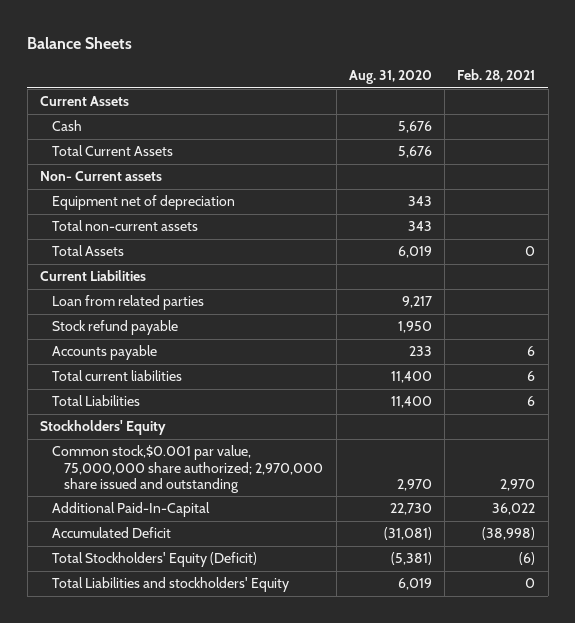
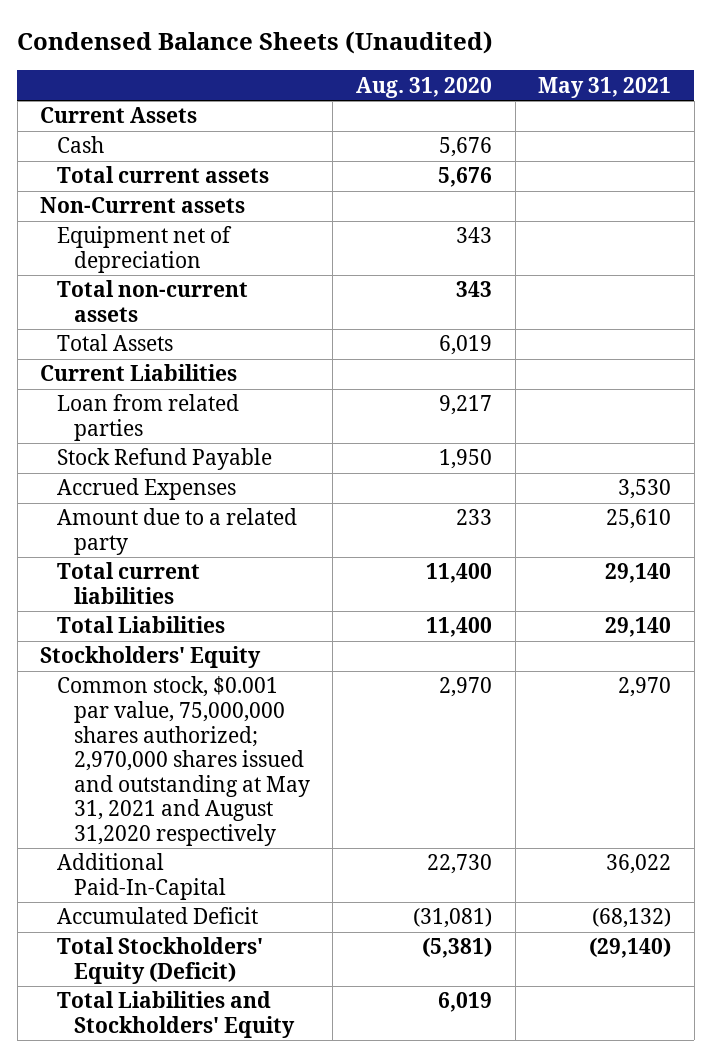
[27,36,133,49] Balance Sheets -> [17,30,494,54] Condensed Balance Sheets (Unaudited)
[457,69,536,83] Feb. 28, 2021 -> none
none -> [538,76,672,98] May 31, 2021
[52,145,174,157] Total Current Assets -> [57,166,270,184] Total current assets
[39,171,162,182] Non- Current assets -> [40,197,246,214] Non-Current assets
[52,320,179,336] Stock refund payable -> [57,448,273,471] Stock Refund Payable
none -> [57,478,237,501] Accrued Expenses
[52,345,158,361] Accounts payable -> [57,508,298,555] Amount due to a related party
[52,445,324,493] Common stock,$0.001 par value, 75,000,000 share authorized; 2,970,000 share issued and outstanding -> [57,676,310,846] Common stock, $0.001 par value, 75,000,000 shares authorized; 2,970,000 shares issued and outstanding at May 31, 2021 and August 31,2020 respectively
[52,577,290,593] Total Liabilities and stockholders' Equity -> [57,991,295,1038] Total Liabilities and Stockholders' Equity

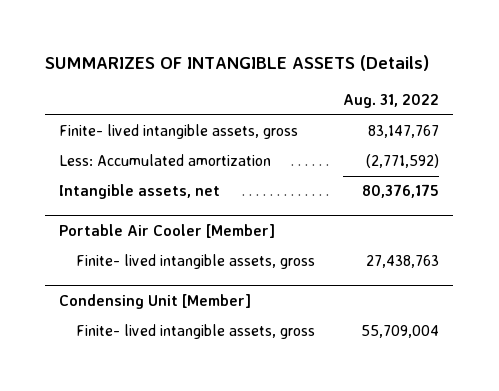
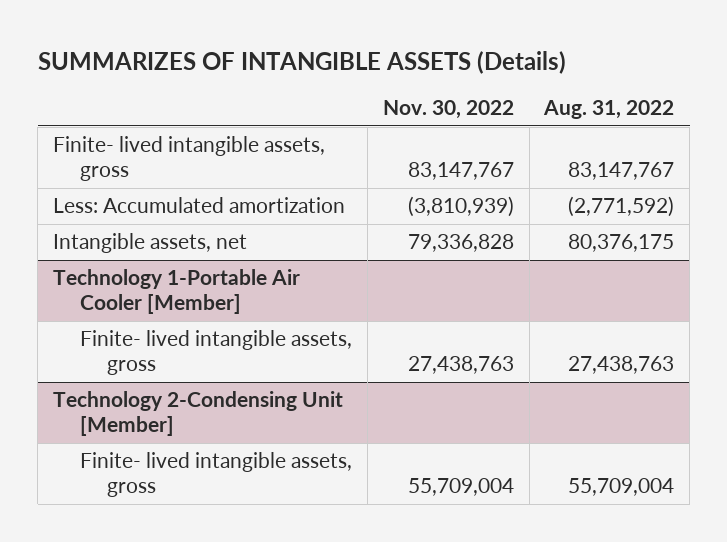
none -> [382,100,514,120] Nov. 30, 2022
[59,224,276,239] Portable Air Cooler [Member] -> [52,269,300,315] Technology 1-Portable Air Cooler [Member]
[59,294,252,310] Condensing Unit [Member] -> [52,391,343,437] Technology 2-Condensing Unit [Member]

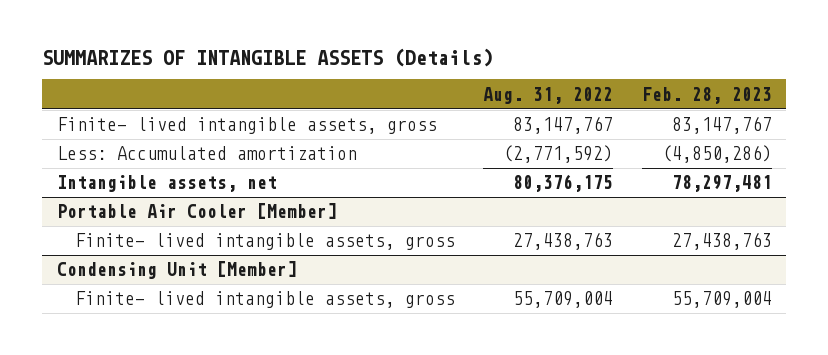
[382,100,514,120] Nov. 30, 2022 -> none
none -> [641,86,772,104] Feb. 28, 2023
[52,269,300,315] Technology 1-Portable Air Cooler [Member] -> [56,203,337,220] Portable Air Cooler [Member]
[52,391,343,437] Technology 2-Condensing Unit [Member] -> [56,261,297,280] Condensing Unit [Member]

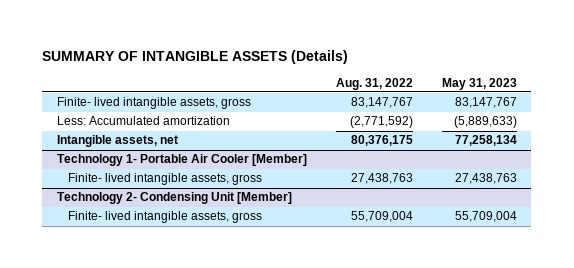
[42,47,494,67] SUMMARIZES OF INTANGIBLE ASSETS (Details) -> [42,50,349,65] SUMMARY OF INTANGIBLE ASSETS (Details)
[641,86,772,104] Feb. 28, 2023 -> none
none -> [441,77,517,90] May 31, 2023
[56,203,337,220] Portable Air Cooler [Member] -> [56,154,307,167] Technology 1- Portable Air Cooler [Member]
[56,261,297,280] Condensing Unit [Member] -> [56,192,292,205] Technology 2- Condensing Unit [Member]

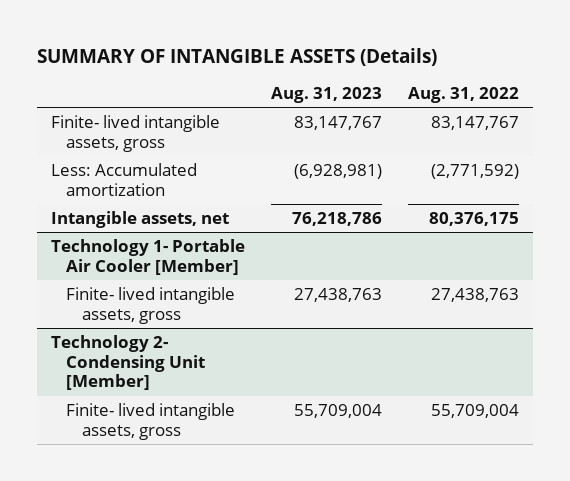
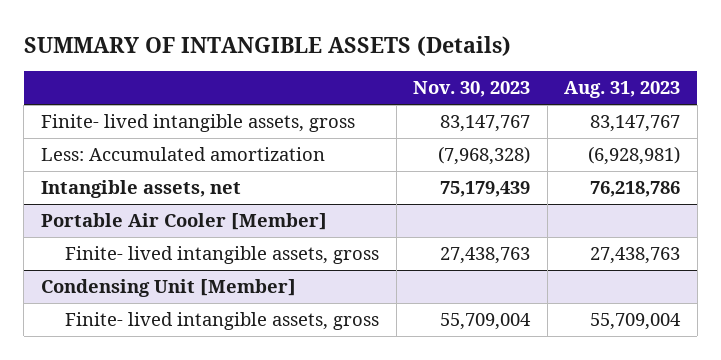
[408,86,520,103] Aug. 31, 2022 -> none
none -> [413,81,531,98] Nov. 30, 2023
[50,239,245,275] Technology 1- Portable Air Cooler [Member] -> [40,213,327,231] Portable Air Cooler [Member]
[50,335,206,391] Technology 2- Condensing Unit [Member] -> [40,279,296,298] Condensing Unit [Member]

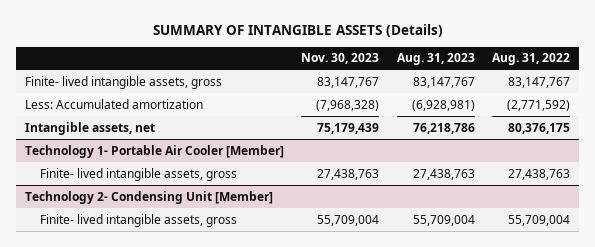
none -> [492,53,571,66] Aug. 31, 2022
[40,213,327,231] Portable Air Cooler [Member] -> [25,144,285,158] Technology 1- Portable Air Cooler [Member]
[40,279,296,298] Condensing Unit [Member] -> [25,190,274,204] Technology 2- Condensing Unit [Member]

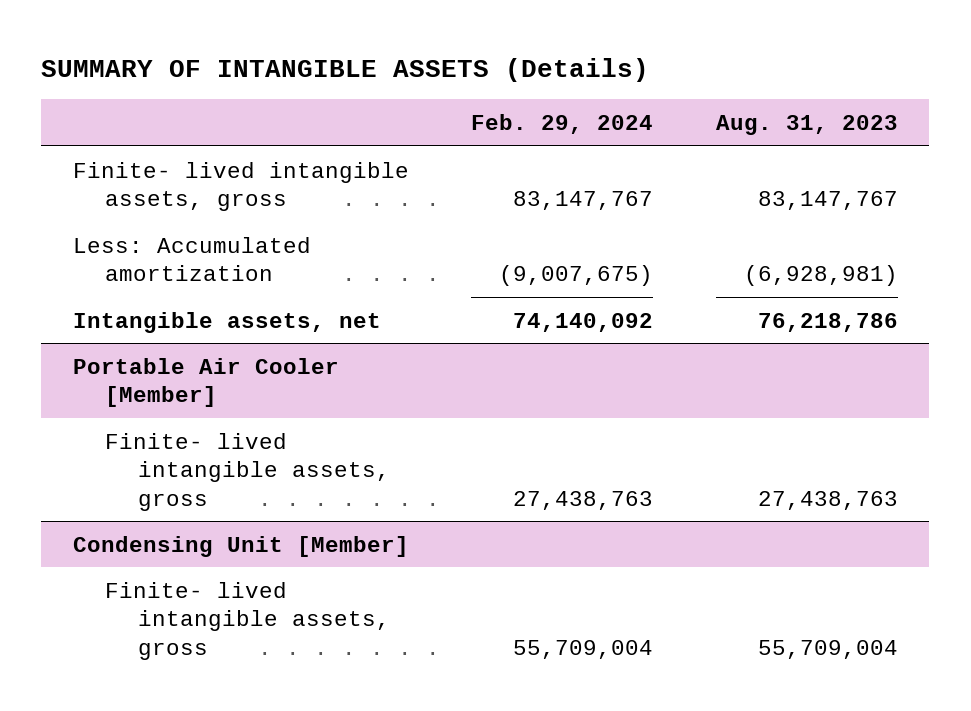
[301,53,380,65] Nov. 30, 2023 -> none
[492,53,571,66] Aug. 31, 2022 -> none
none -> [471,113,654,134] Feb. 29, 2024
[25,144,285,158] Technology 1- Portable Air Cooler [Member] -> [72,357,339,408] Portable Air Cooler [Member]
[25,190,274,204] Technology 2- Condensing Unit [Member] -> [72,535,409,557] Condensing Unit [Member]

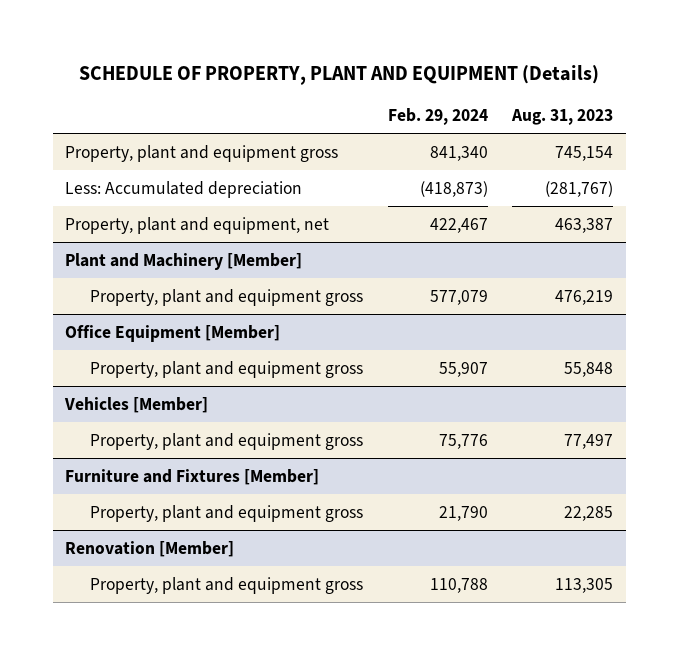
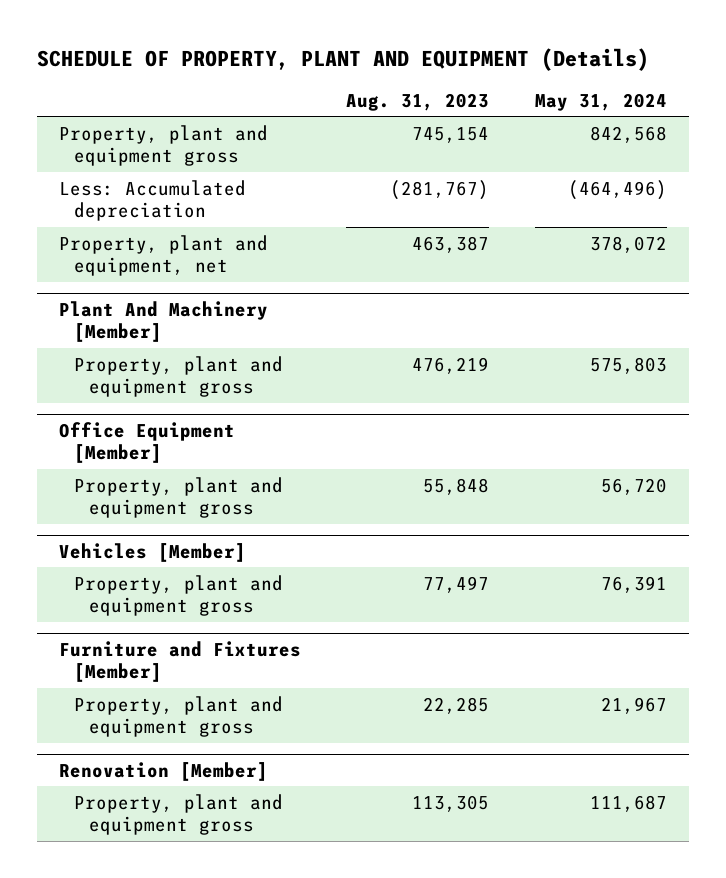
[387,108,488,126] Feb. 29, 2024 -> none
none -> [534,92,667,111] May 31, 2024
[64,252,302,270] Plant and Machinery [Member] -> [59,300,269,343] Plant And Machinery [Member]

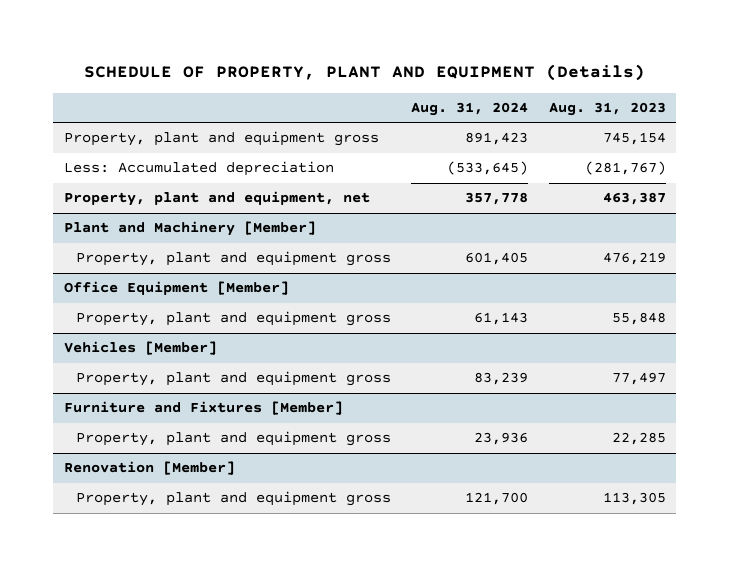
[534,92,667,111] May 31, 2024 -> none
none -> [411,102,529,117] Aug. 31, 2024
[59,300,269,343] Plant And Machinery [Member] -> [63,221,316,237] Plant and Machinery [Member]

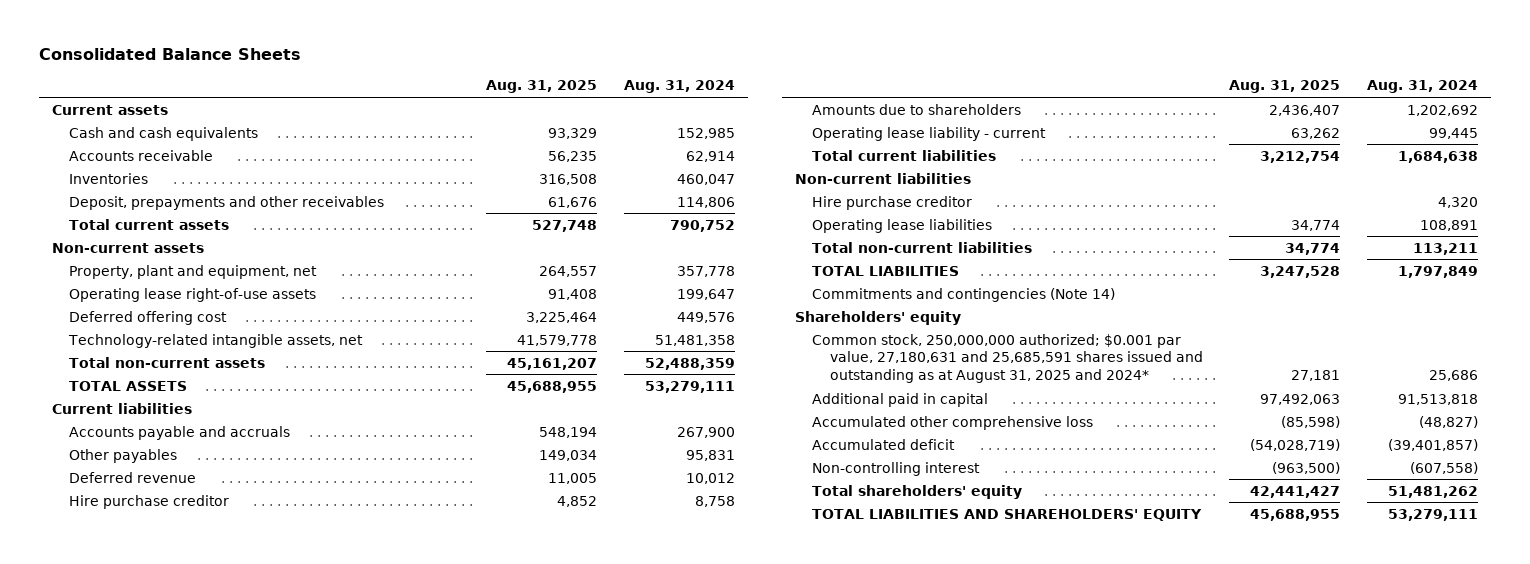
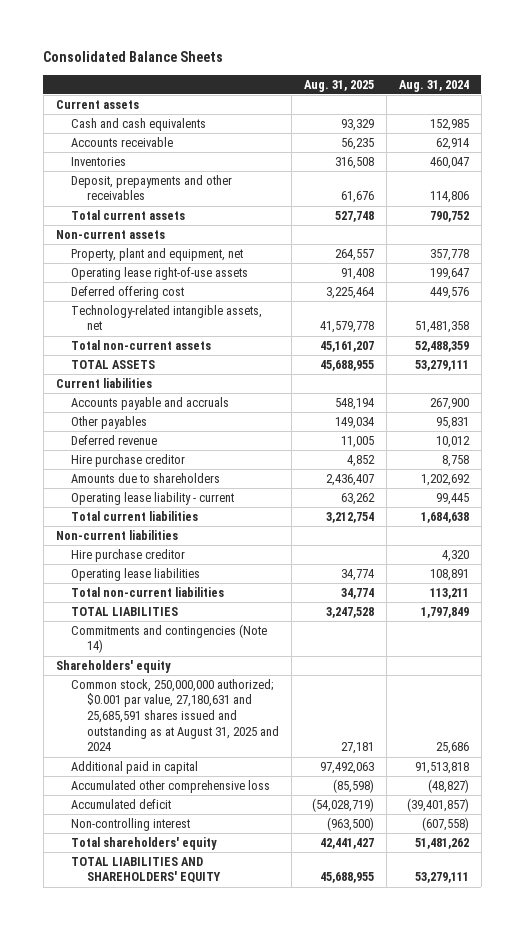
[812,333,1203,384] Common stock, 250,000,000 authorized; $0.001 par value, 27,180,631 and 25,685,591 shares issued and outstanding as at August 31, 2025 and 2024* -> [71,678,279,752] Common stock, 250,000,000 authorized; $0.001 par value, 27,180,631 and 25,685,591 shares issued and outstanding as at August 31, 2025 and 2024

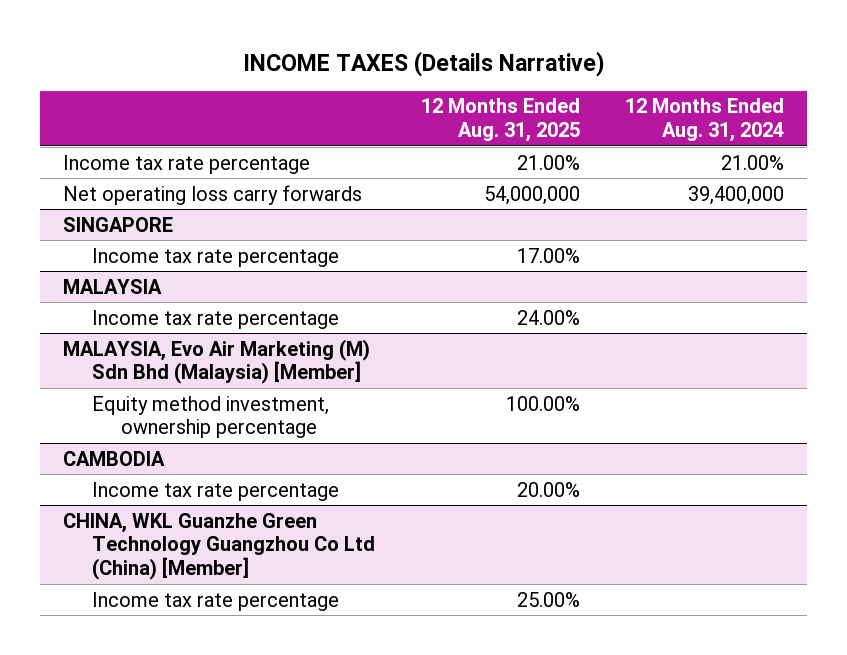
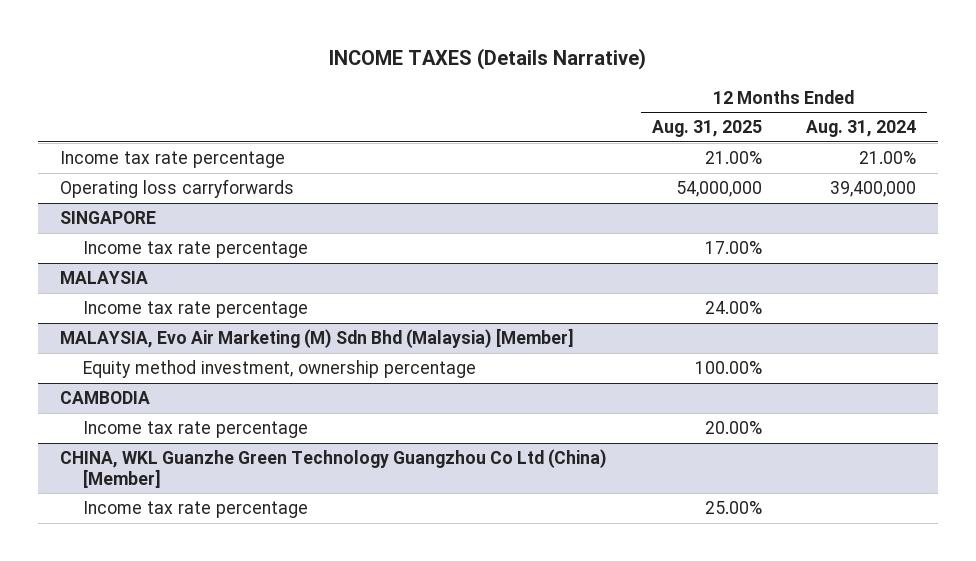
[62,184,362,205] Net operating loss carry forwards -> [60,179,295,199] Operating loss carryforwards

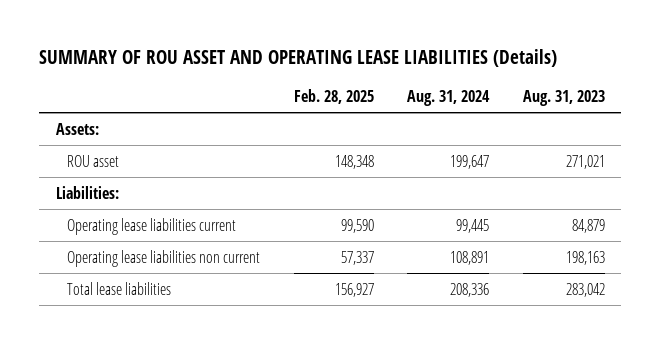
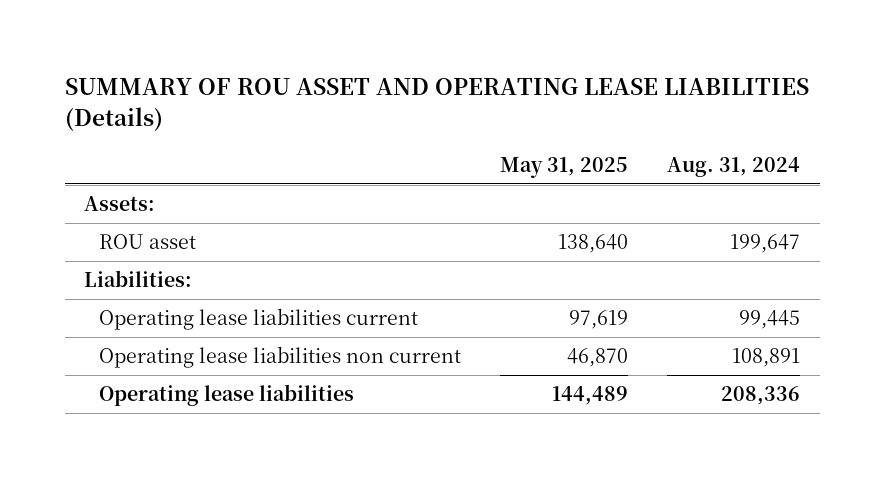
[293,89,374,105] Feb. 28, 2025 -> none
[522,90,605,107] Aug. 31, 2023 -> none
none -> [500,156,629,178] May 31, 2025
[67,281,172,295] Total lease liabilities -> [99,384,355,407] Operating lease liabilities

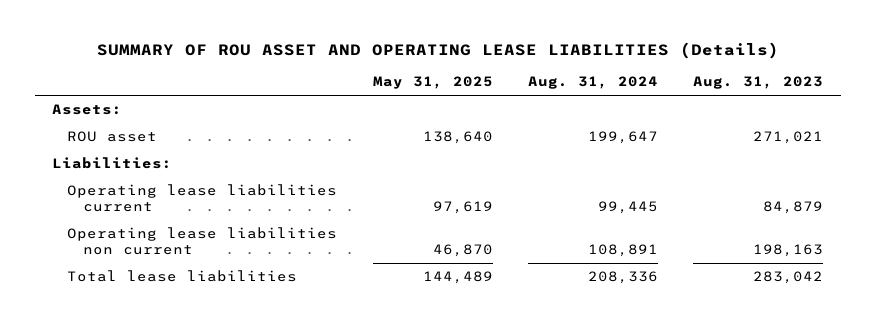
none -> [693,76,824,90] Aug. 31, 2023
[99,384,355,407] Operating lease liabilities -> [67,270,298,283] Total lease liabilities

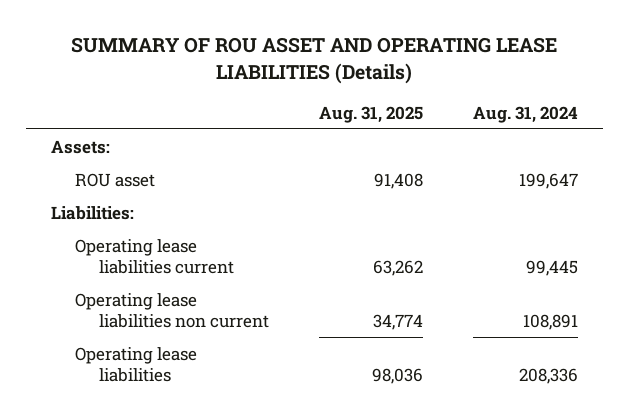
[372,76,493,90] May 31, 2025 -> none
[693,76,824,90] Aug. 31, 2023 -> none
none -> [319,105,424,123] Aug. 31, 2025
[67,270,298,283] Total lease liabilities -> [75,346,198,382] Operating lease liabilities

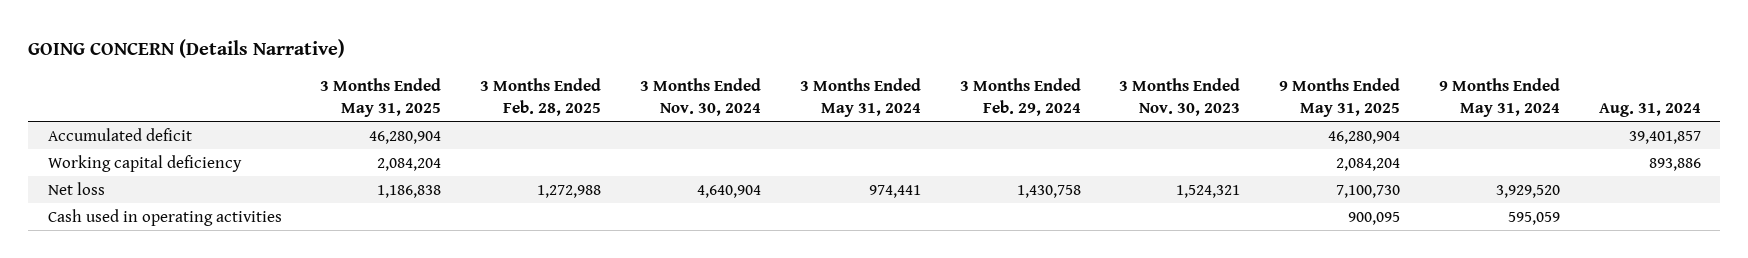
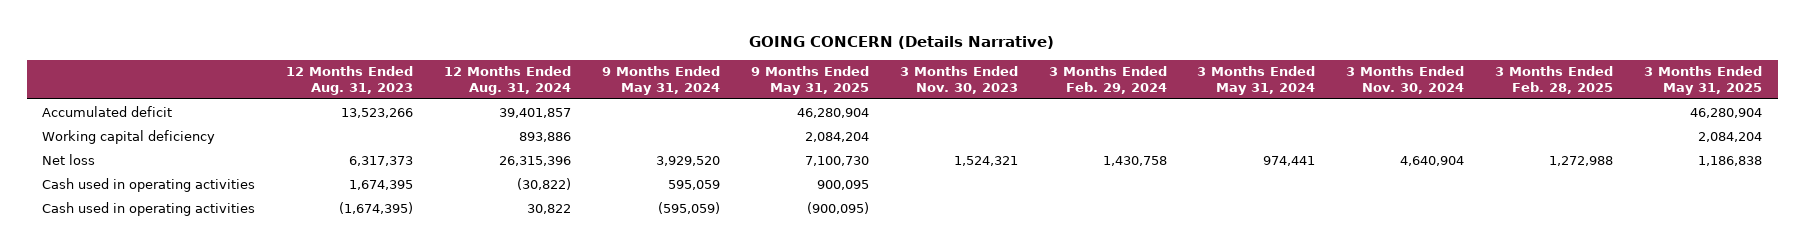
[1598,103,1701,118] Aug. 31, 2024 -> none
none -> [285,66,413,95] 12 Months Ended Aug. 31, 2023
none -> [443,66,571,95] 12 Months Ended Aug. 31, 2024
none -> [41,201,255,216] Cash used in operating activities

